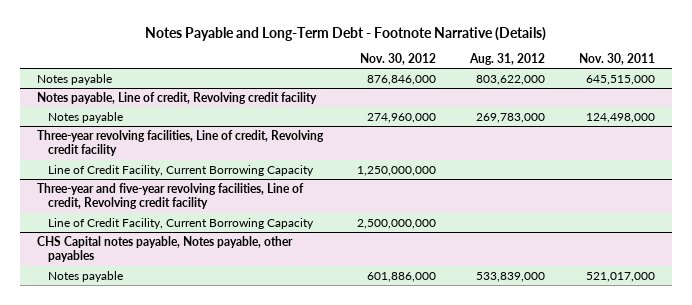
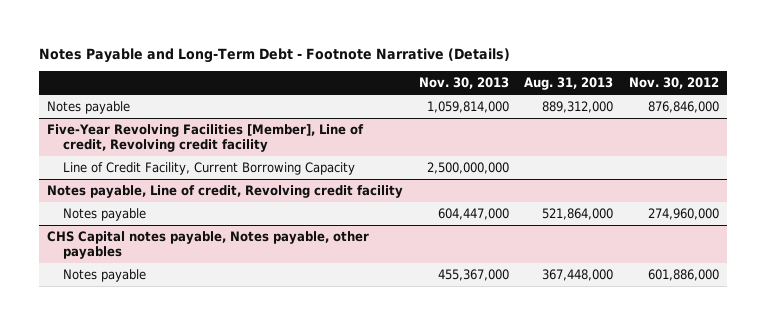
[468,53,545,66] Aug. 31, 2012 -> none
[579,53,656,66] Nov. 30, 2011 -> none
none -> [418,77,509,90] Nov. 30, 2013
none -> [524,77,614,91] Aug. 31, 2013
none -> [47,124,365,153] Five-Year Revolving Facilities [Member], Line of credit, Revolving credit facility
none -> [63,162,356,176] Line of Credit Facility, Current Borrowing Capacity
[36,129,324,157] Three-year revolving facilities, Line of credit, Revolving credit facility -> none
[48,164,315,176] Line of Credit Facility, Current Borrowing Capacity -> none
[36,182,304,210] Three-year and five-year revolving facilities, Line of credit, Revolving credit facility -> none
[48,217,315,229] Line of Credit Facility, Current Borrowing Capacity -> none

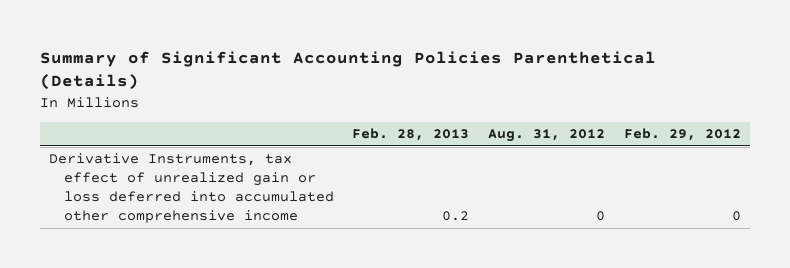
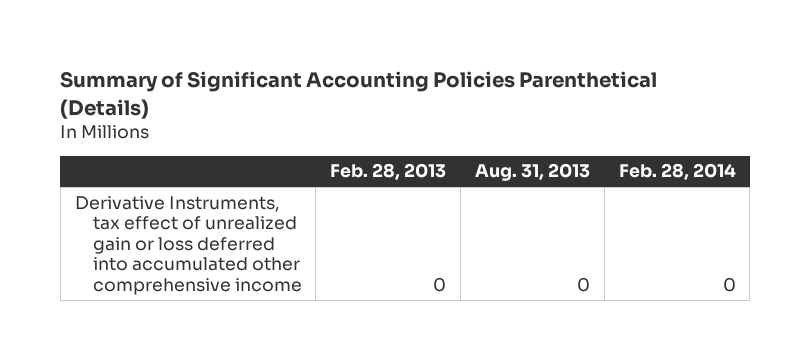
[488,129,606,143] Aug. 31, 2012 -> none
[623,128,741,142] Feb. 29, 2012 -> none
none -> [474,163,590,182] Aug. 31, 2013
none -> [618,163,736,181] Feb. 28, 2014
[442,211,470,222] 0.2 -> [433,277,447,293] 0

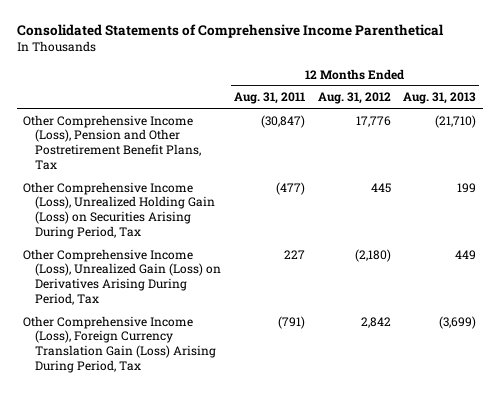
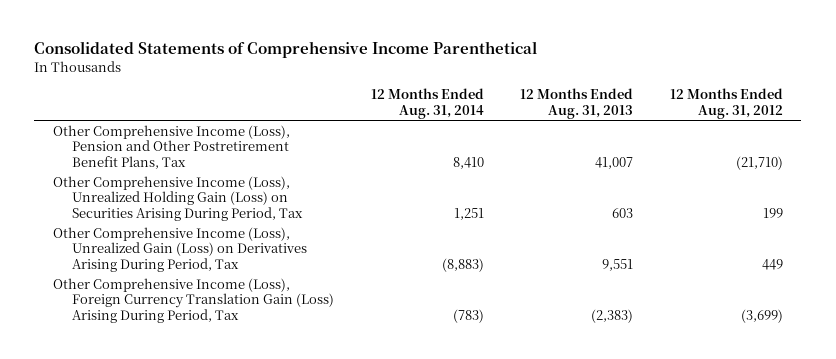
[233,92,305,105] Aug. 31, 2011 -> none
none -> [370,88,484,119] 12 Months Ended Aug. 31, 2014
[355,115,391,127] 17,776 -> [736,155,784,170] (21,710)
[435,114,477,128] (21,710) -> [595,156,634,169] 41,007
[370,182,391,193] 445 -> [763,207,784,218] 199
[457,182,477,193] 199 -> [612,207,634,218] 603
[354,248,391,262] (2,180) -> [762,258,784,270] 449
[455,249,477,260] 449 -> [602,258,634,271] 9,551
[360,316,391,328] 2,842 -> [741,308,784,323] (3,699)
[439,315,477,329] (3,699) -> [591,308,634,323] (2,383)

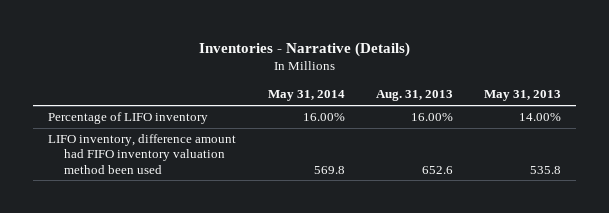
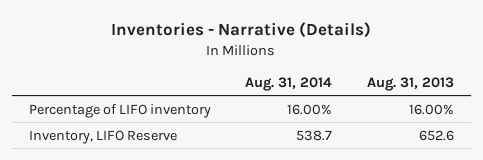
[267,90,345,102] May 31, 2014 -> none
[483,90,561,102] May 31, 2013 -> none
none -> [245,76,333,91] Aug. 31, 2014
[48,134,237,174] LIFO inventory, difference amount had FIFO inventory valuation method been used -> [29,129,178,144] Inventory, LIFO Reserve

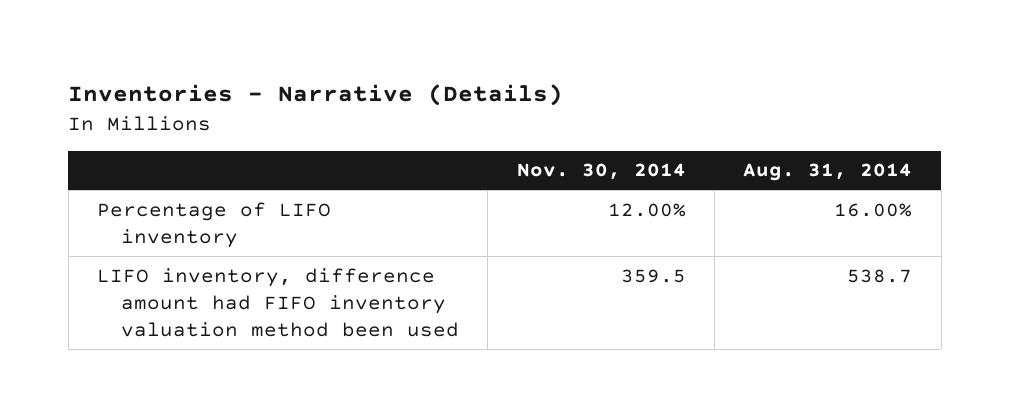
[366,76,454,91] Aug. 31, 2013 -> none
none -> [516,163,686,181] Nov. 30, 2014
[29,129,178,144] Inventory, LIFO Reserve -> [97,267,459,337] LIFO inventory, difference amount had FIFO inventory valuation method been used

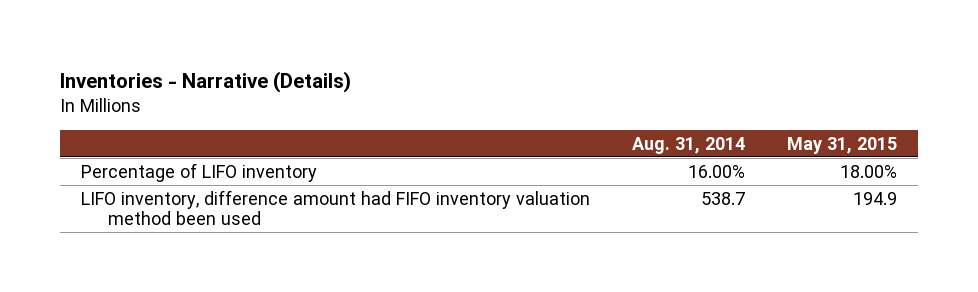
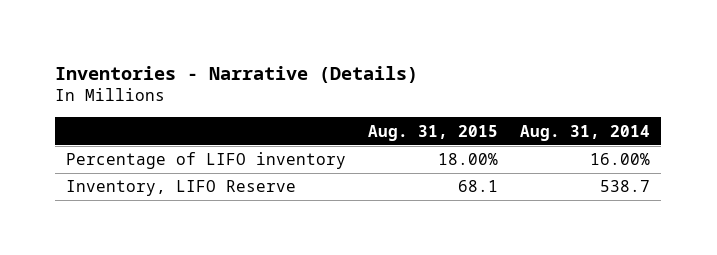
[786,136,897,154] May 31, 2015 -> none
none -> [368,124,499,141] Aug. 31, 2015
[81,189,591,226] LIFO inventory, difference amount had FIFO inventory valuation method been used -> [66,180,297,197] Inventory, LIFO Reserve

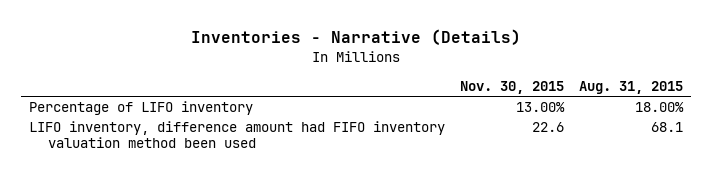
[520,124,651,141] Aug. 31, 2014 -> none
none -> [460,81,565,95] Nov. 30, 2015
[66,180,297,197] Inventory, LIFO Reserve -> [28,121,445,149] LIFO inventory, difference amount had FIFO inventory valuation method been used

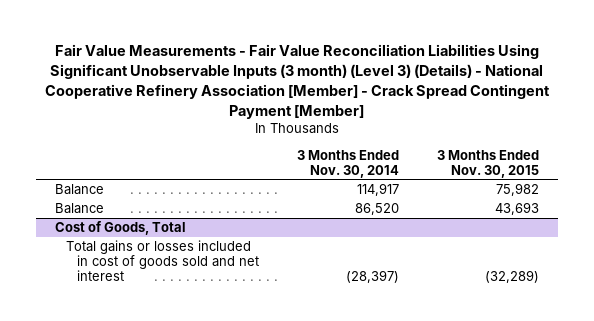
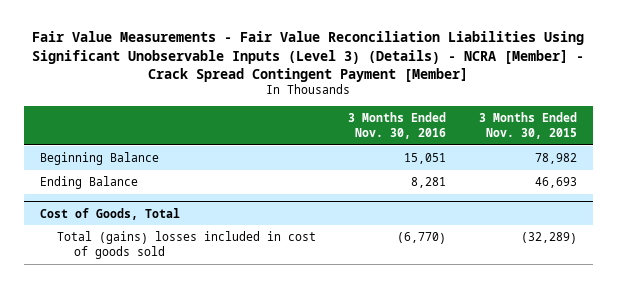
[44,44,550,119] Fair Value Measurements - Fair Value Reconciliation Liabilities Using Significant Unobservable Inputs (3 month) (Level 3) (Details) - National Cooperative Refinery Association [Member] - Crack Spread Contingent Payment [Member] -> [32,31,585,82] Fair Value Measurements - Fair Value Reconciliation Liabilities Using Significant Unobservable Inputs (Level 3) (Details) - NCRA [Member] - Crack Spread Contingent Payment [Member]
[296,149,399,178] 3 Months Ended Nov. 30, 2014 -> none
none -> [348,112,447,139] 3 Months Ended Nov. 30, 2016
[55,183,105,195] Balance -> [40,152,160,166] Beginning Balance
[495,182,539,196] 75,982 -> [534,153,577,165] 78,982
[55,202,105,214] Balance -> [40,176,139,190] Ending Balance
[494,201,539,215] 43,693 -> [534,177,577,189] 46,693
[65,239,259,281] Total gains or losses included in cost of goods sold and net interest -> [57,231,317,259] Total (gains) losses included in cost of goods sold

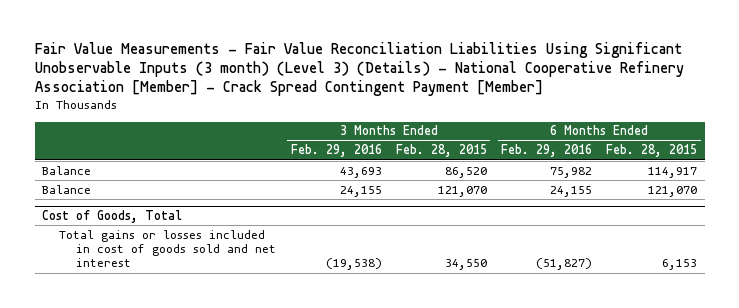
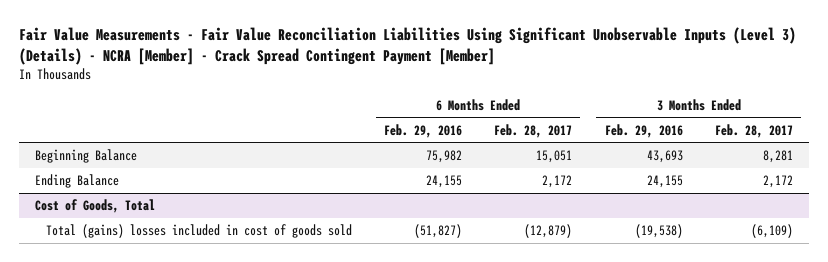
[34,41,684,97] Fair Value Measurements - Fair Value Reconciliation Liabilities Using Significant Unobservable Inputs (3 month) (Level 3) (Details) - National Cooperative Refinery Association [Member] - Crack Spread Contingent Payment [Member] -> [19,27,797,66] Fair Value Measurements - Fair Value Reconciliation Liabilities Using Significant Unobservable Inputs (Level 3) (Details) - NCRA [Member] - Crack Spread Contingent Payment [Member]
[395,144,487,158] Feb. 28, 2015 -> none
[606,144,698,158] Feb. 28, 2015 -> none
none -> [494,123,573,138] Feb. 28, 2017
none -> [714,123,793,138] Feb. 28, 2017
[41,165,91,175] Balance -> [35,149,138,164] Beginning Balance
[41,184,91,194] Balance -> [35,174,120,189] Ending Balance
[59,229,277,268] Total gains or losses included in cost of goods sold and net interest -> [46,224,353,239] Total (gains) losses included in cost of goods sold

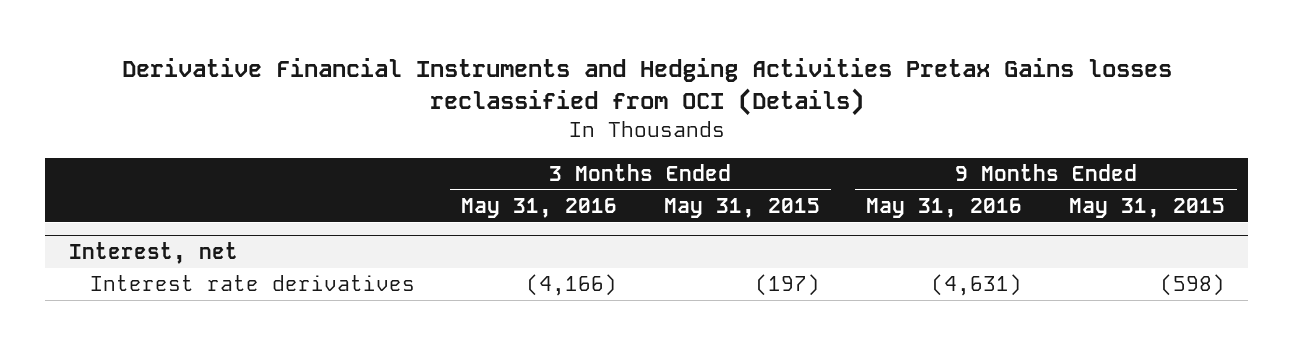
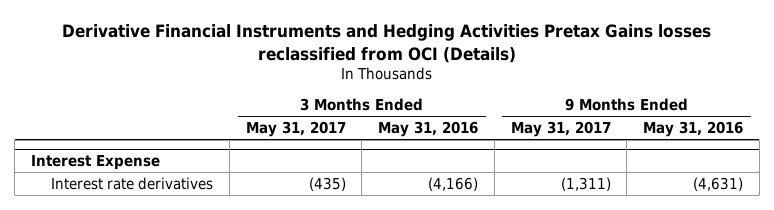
[663,197,820,218] May 31, 2015 -> none
[1068,197,1225,218] May 31, 2015 -> none
none -> [245,121,346,138] May 31, 2017
none -> [510,121,611,138] May 31, 2017
[68,241,238,264] Interest, net -> [30,155,160,171] Interest Expense

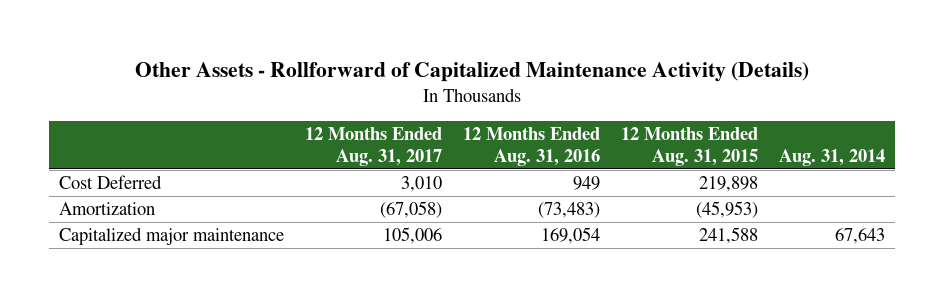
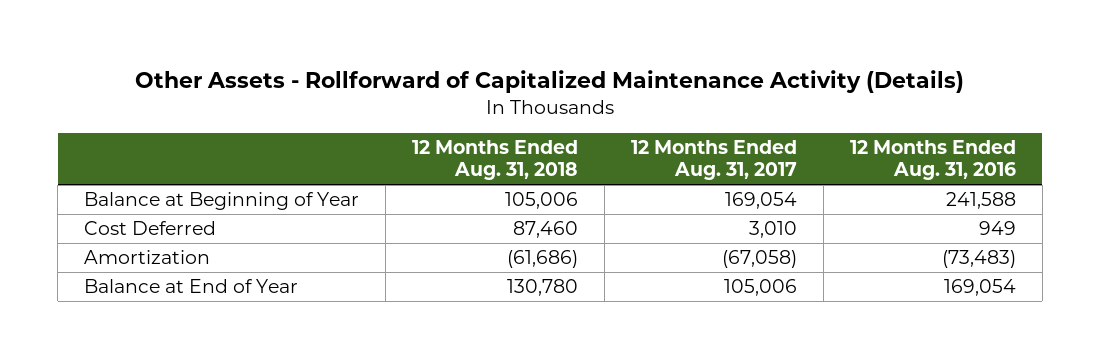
[620,127,758,166] 12 Months Ended Aug. 31, 2015 -> none
[778,148,885,166] Aug. 31, 2014 -> none
none -> [412,139,579,181] 12 Months Ended Aug. 31, 2018
none -> [84,192,360,211] Balance at Beginning of Year
[59,227,285,246] Capitalized major maintenance -> [84,279,299,294] Balance at End of Year

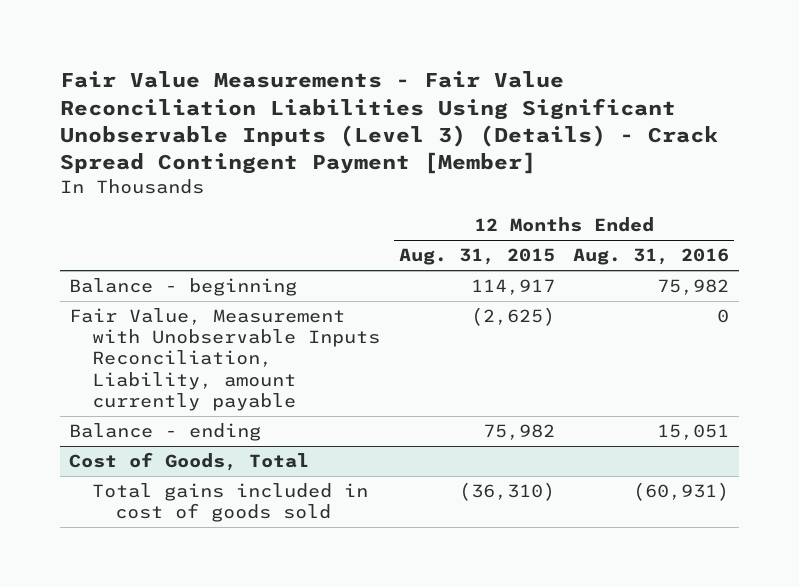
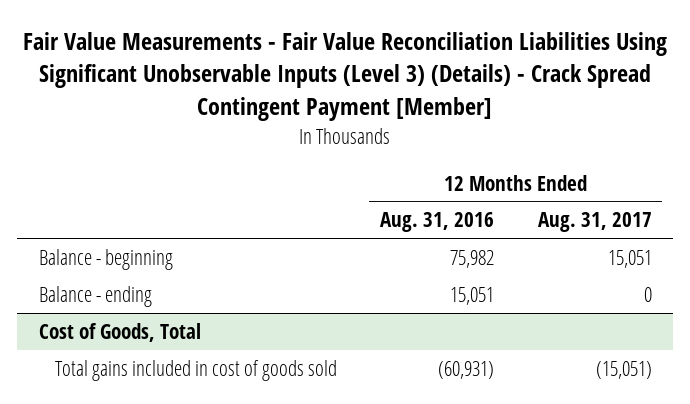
[398,248,555,266] Aug. 31, 2015 -> none
none -> [537,212,652,233] Aug. 31, 2017
[69,308,380,411] Fair Value, Measurement with Unobservable Inputs Reconciliation, Liability, amount currently payable -> none

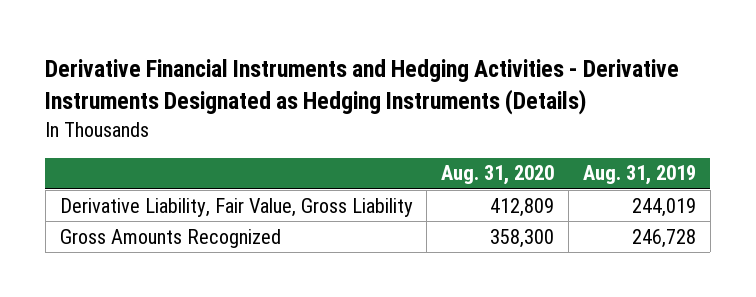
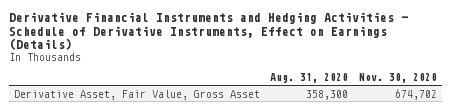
[45,59,680,116] Derivative Financial Instruments and Hedging Activities - Derivative Instruments Designated as Hedging Instruments (Details) -> [8,12,408,51] Derivative Financial Instruments and Hedging Activities - Schedule of Derivative Instruments, Effect on Earnings (Details)
[583,165,697,186] Aug. 31, 2019 -> none
none -> [358,73,437,84] Nov. 30, 2020
[59,197,413,217] Derivative Liability, Fair Value, Gross Liability -> none
[59,228,281,248] Gross Amounts Recognized -> [13,89,260,100] Derivative Asset, Fair Value, Gross Asset

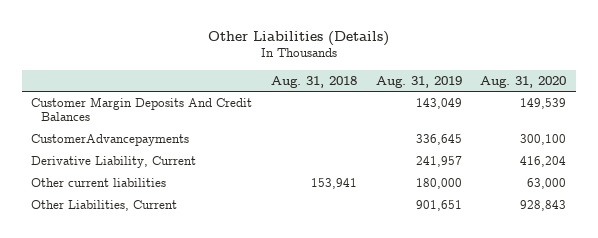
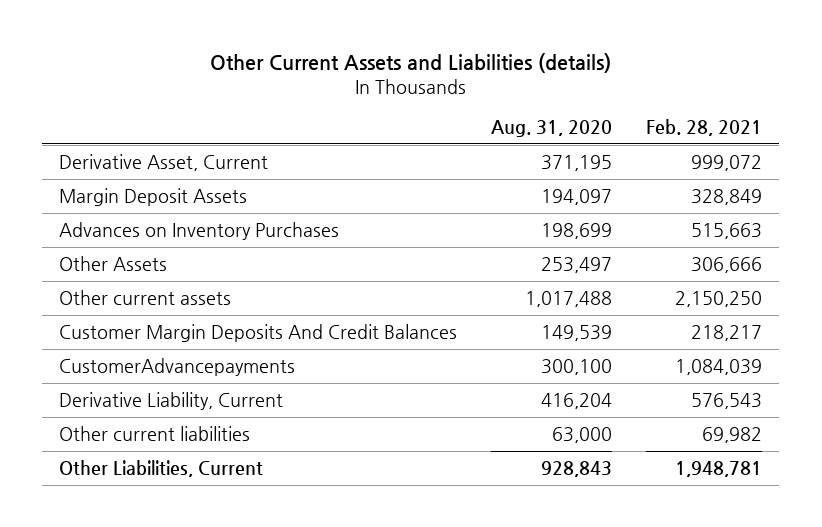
[207,30,389,46] Other Liabilities (Details) -> [209,53,611,74] Other Current Assets and Liabilities (details)
[270,75,357,88] Aug. 31, 2018 -> none
[375,75,462,88] Aug. 31, 2019 -> none
none -> [646,118,763,136] Feb. 28, 2021
none -> [59,153,269,171] Derivative Asset, Current
none -> [59,187,248,206] Margin Deposit Assets
none -> [59,221,340,240] Advances on Inventory Purchases
none -> [59,255,168,271] Other Assets
none -> [59,289,232,305] Other current assets

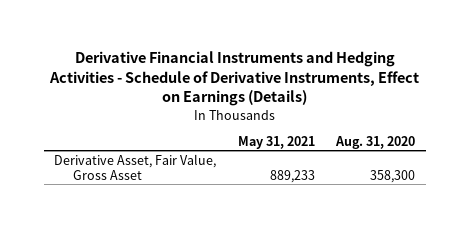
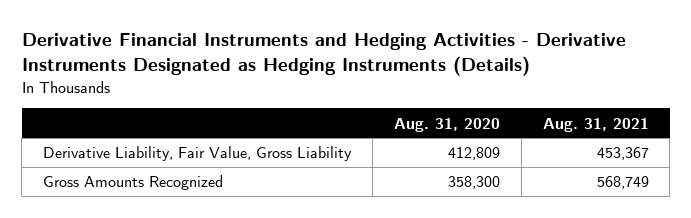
[48,51,419,107] Derivative Financial Instruments and Hedging Activities - Schedule of Derivative Instruments, Effect on Earnings (Details) -> [21,33,626,77] Derivative Financial Instruments and Hedging Activities - Derivative Instruments Designated as Hedging Instruments (Details)
[237,135,315,149] May 31, 2021 -> none
none -> [542,117,649,132] Aug. 31, 2021
none -> [42,146,352,162] Derivative Liability, Fair Value, Gross Liability
[54,153,217,180] Derivative Asset, Fair Value, Gross Asset -> [42,175,223,191] Gross Amounts Recognized

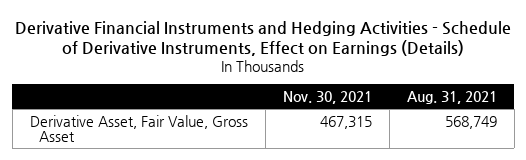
[21,33,626,77] Derivative Financial Instruments and Hedging Activities - Derivative Instruments Designated as Hedging Instruments (Details) -> [15,20,512,57] Derivative Financial Instruments and Hedging Activities - Schedule of Derivative Instruments, Effect on Earnings (Details)
[393,117,500,132] Aug. 31, 2020 -> none
none -> [282,91,372,105] Nov. 30, 2021
[42,146,352,162] Derivative Liability, Fair Value, Gross Liability -> none
[42,175,223,191] Gross Amounts Recognized -> [29,114,248,142] Derivative Asset, Fair Value, Gross Asset

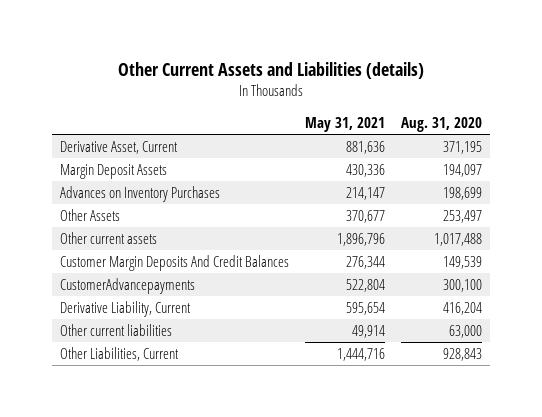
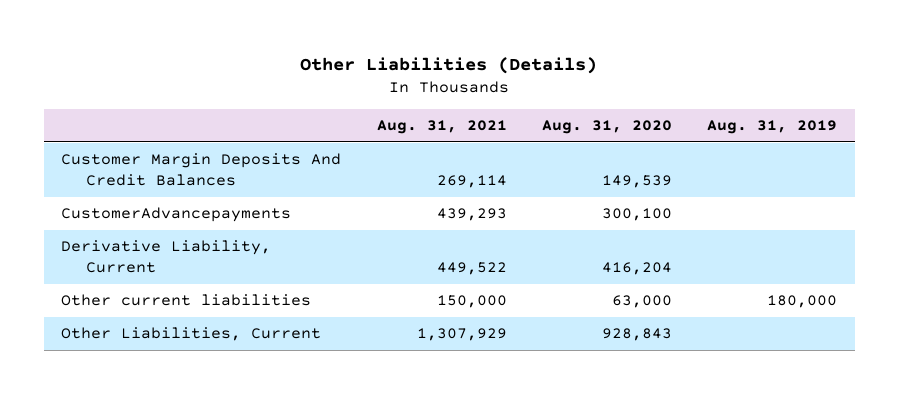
[117,61,424,79] Other Current Assets and Liabilities (details) -> [300,56,598,74] Other Liabilities (Details)
[304,116,385,132] May 31, 2021 -> none
none -> [376,120,507,135] Aug. 31, 2021
none -> [707,120,838,135] Aug. 31, 2019
[60,140,179,154] Derivative Asset, Current -> none
[60,163,168,179] Margin Deposit Assets -> none
[60,185,221,202] Advances on Inventory Purchases -> none
[60,208,121,221] Other Assets -> none
[60,231,158,244] Other current assets -> none

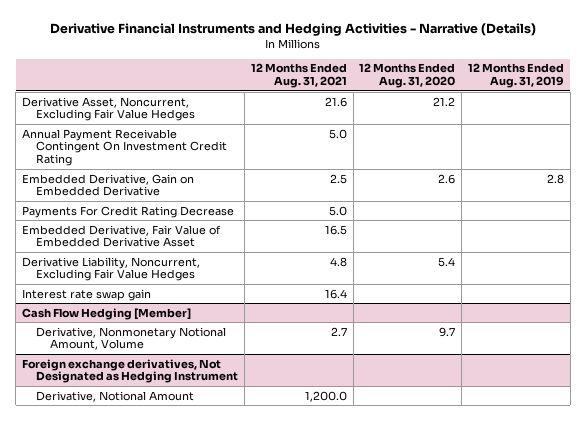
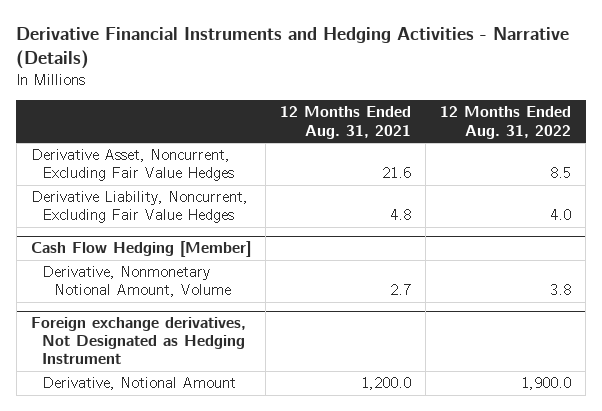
[359,63,456,89] 12 Months Ended Aug. 31, 2020 -> none
[468,63,565,89] 12 Months Ended Aug. 31, 2019 -> none
none -> [440,106,572,139] 12 Months Ended Aug. 31, 2022
[22,128,228,167] Annual Payment Receivable Contingent On Investment Credit Rating -> none
[22,173,195,197] Embedded Derivative, Gain on Embedded Derivative -> none
[22,205,235,218] Payments For Credit Rating Decrease -> none
[22,224,222,248] Embedded Derivative, Fair Value of Embedded Derivative Asset -> none
[22,288,152,301] Interest rate swap gain -> none

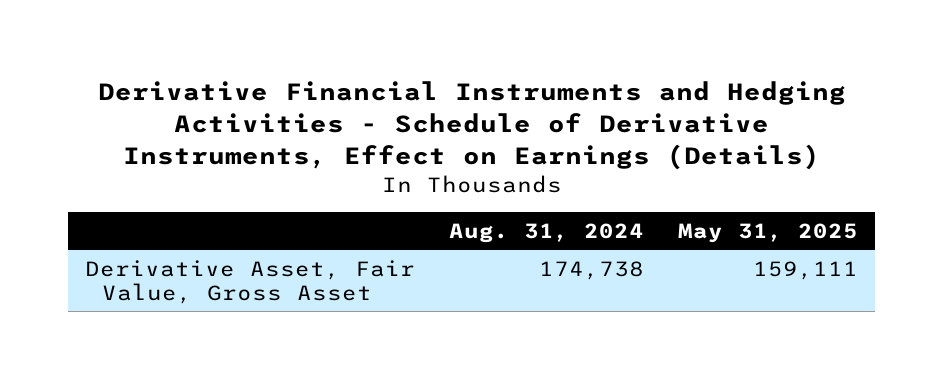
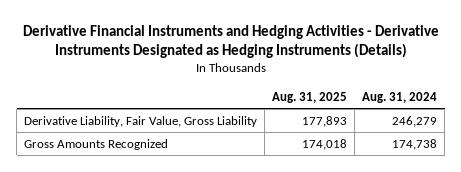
[97,81,846,170] Derivative Financial Instruments and Hedging Activities - Schedule of Derivative Instruments, Effect on Earnings (Details) -> [22,25,439,59] Derivative Financial Instruments and Hedging Activities - Derivative Instruments Designated as Hedging Instruments (Details)
[678,222,859,243] May 31, 2025 -> none
none -> [272,91,348,103] Aug. 31, 2025
none -> [24,115,258,127] Derivative Liability, Fair Value, Gross Liability
[85,259,416,304] Derivative Asset, Fair Value, Gross Asset -> [24,138,169,150] Gross Amounts Recognized

